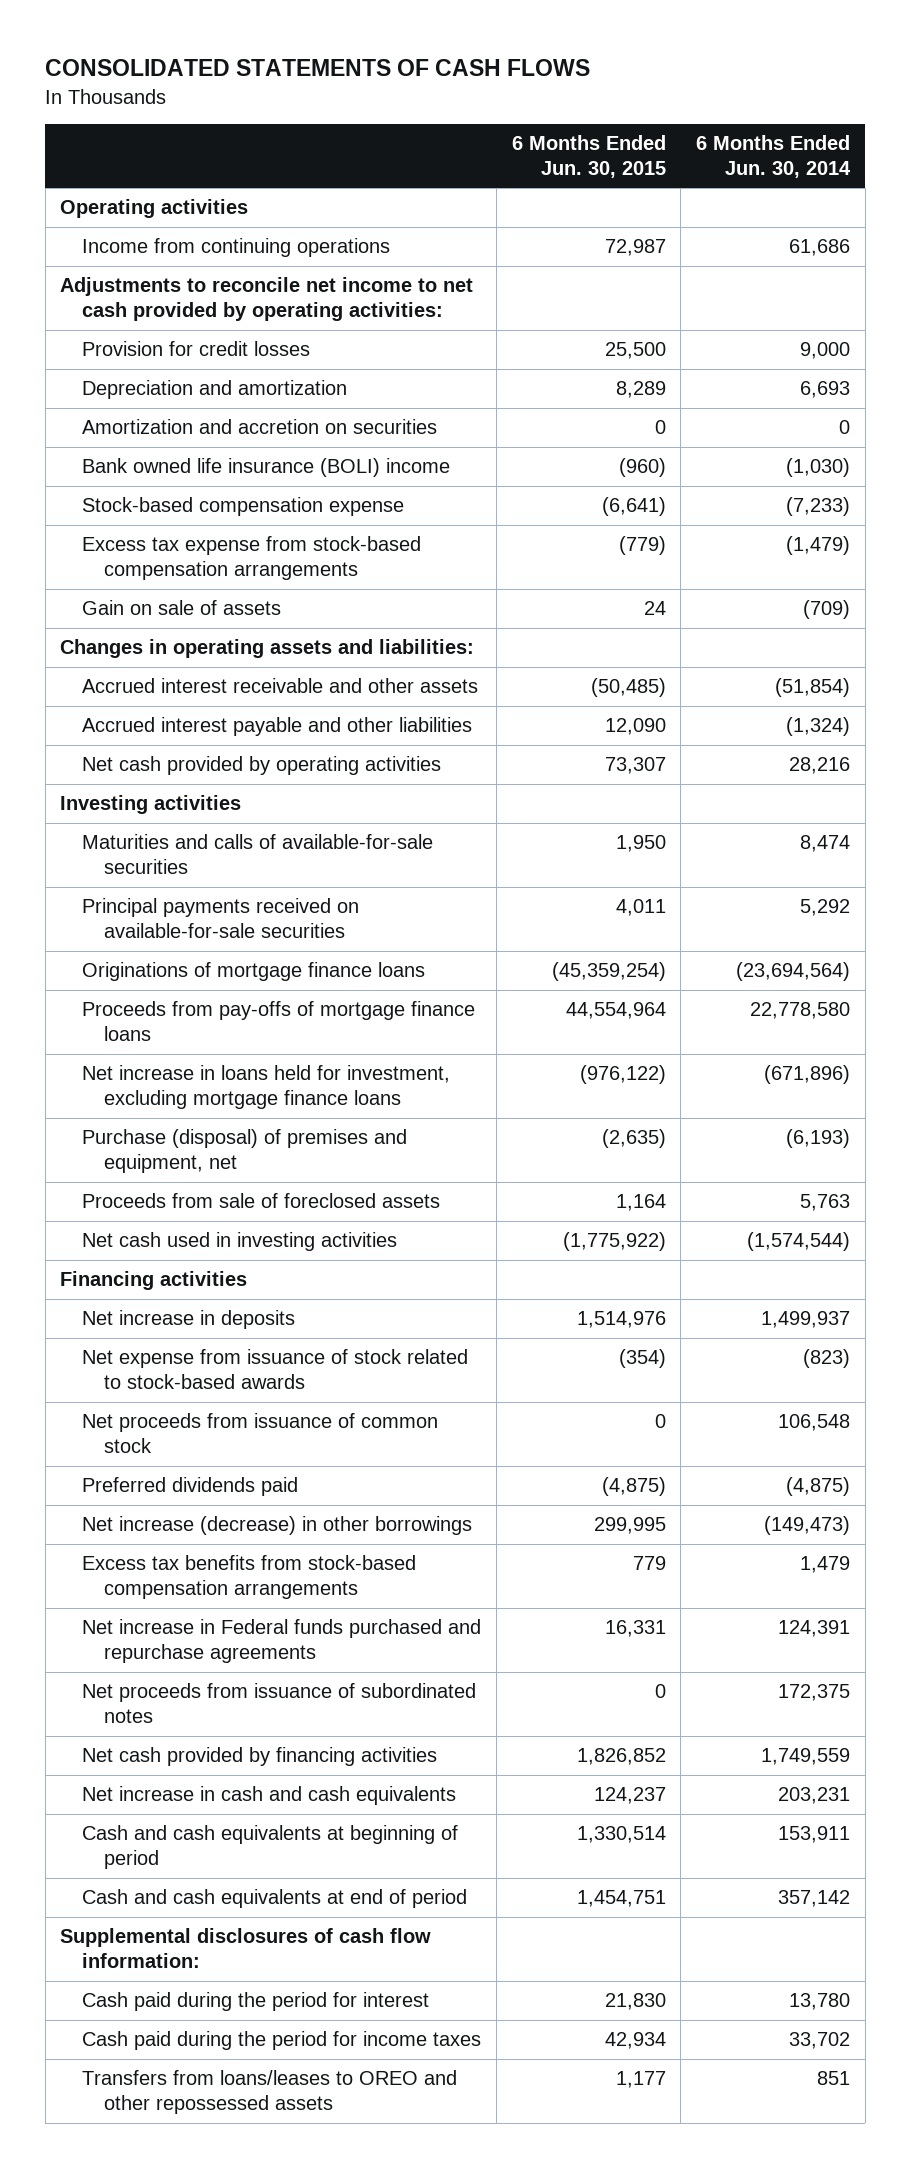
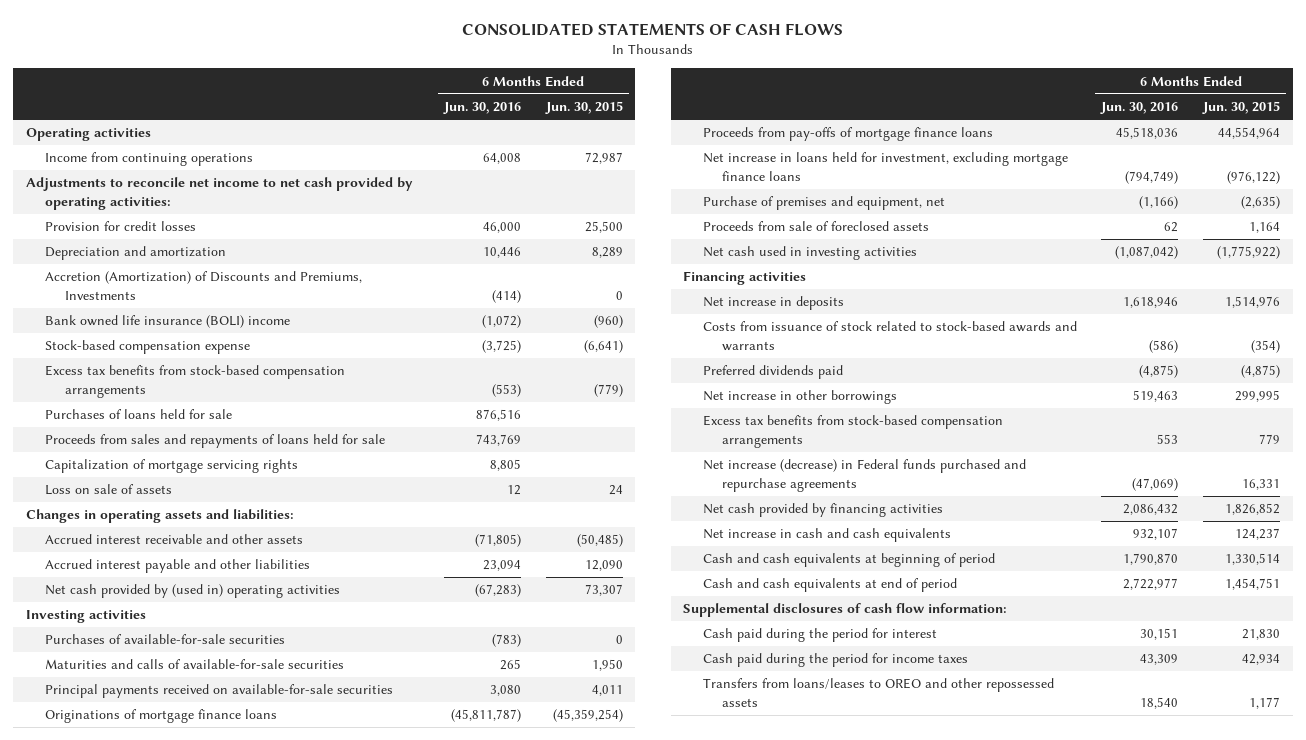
[696,135,852,178] 6 Months Ended Jun. 30, 2014 -> none
none -> [443,102,522,115] Jun. 30, 2016
[82,419,438,435] Amortization and accretion on securities -> [45,271,363,300] Accretion (Amortization) of Discounts and Premiums, Investments
[82,536,422,581] Excess tax expense from stock-based compensation arrangements -> [45,365,346,398] Excess tax benefits from stock-based compensation arrangements
none -> [45,409,233,420] Purchases of loans held for sale
none -> [45,434,386,449] Proceeds from sales and repayments of loans held for sale
none -> [45,459,299,474] Capitalization of mortgage servicing rights
[82,600,282,616] Gain on sale of assets -> [45,484,173,496] Loss on sale of assets
[82,756,442,776] Net cash provided by operating activities -> [45,584,341,599] Net cash provided by (used in) operating activities
none -> [45,634,286,645] Purchases of available-for-sale securities
[82,1129,408,1174] Purchase (disposal) of premises and equipment, net -> [702,196,945,211] Purchase of premises and equipment, net
[82,1413,439,1454] Net proceeds from issuance of common stock -> none
[82,1349,469,1390] Net expense from issuance of stock related to stock-based awards -> [702,321,1077,351] Costs from issuance of stock related to stock-based awards and warrants
[82,1516,473,1536] Net increase (decrease) in other borrowings -> [702,390,897,405] Net increase in other borrowings
[82,1683,477,1724] Net proceeds from issuance of subordinated notes -> none
[82,1619,482,1664] Net increase in Federal funds purchased and repurchase agreements -> [702,459,1026,492] Net increase (decrease) in Federal funds purchased and repurchase agreements

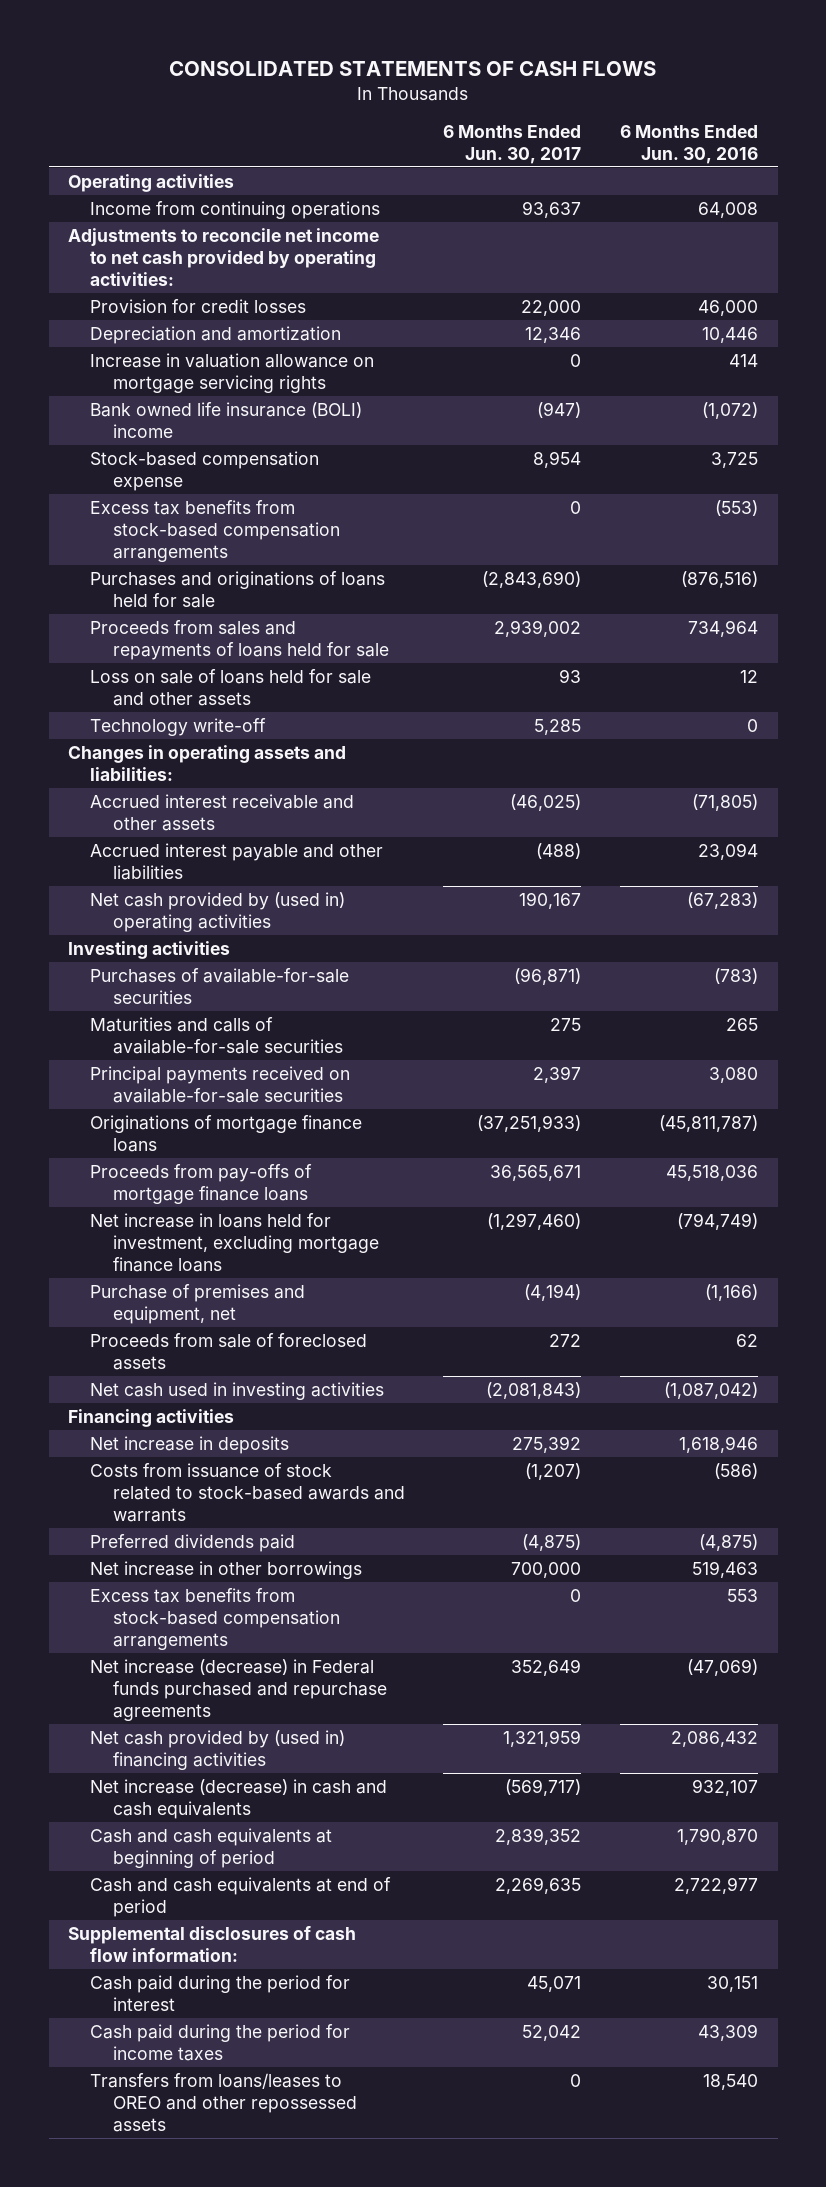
[544,101,623,115] Jun. 30, 2015 -> none
none -> [443,124,582,164] 6 Months Ended Jun. 30, 2017
[45,271,363,300] Accretion (Amortization) of Discounts and Premiums, Investments -> none
none -> [90,353,375,394] Increase in valuation allowance on mortgage servicing rights
[482,340,522,354] (3,725) -> [711,452,759,469] 3,725
[45,459,299,474] Capitalization of mortgage servicing rights -> none
[45,409,233,420] Purchases of loans held for sale -> [90,571,386,609] Purchases and originations of loans held for sale
[476,409,522,422] 876,516 -> [681,571,759,589] (876,516)
[476,434,522,447] 743,769 -> [688,620,759,638] 734,964
[45,484,173,496] Loss on sale of assets -> [90,669,372,707] Loss on sale of loans held for sale and other assets
none -> [90,718,267,737] Technology write-off
[702,503,943,518] Net cash provided by financing activities -> [90,1730,346,1771] Net cash provided by (used in) financing activities
[702,528,951,543] Net increase in cash and cash equivalents -> [90,1779,388,1820] Net increase (decrease) in cash and cash equivalents

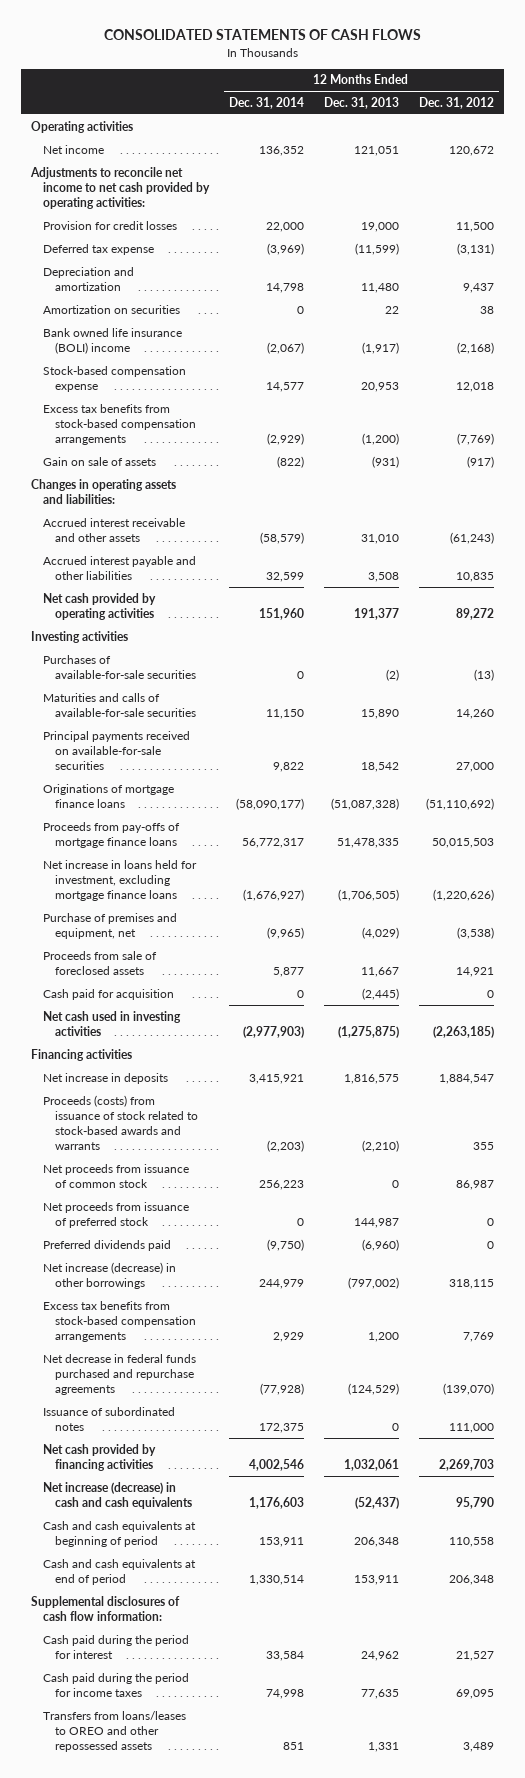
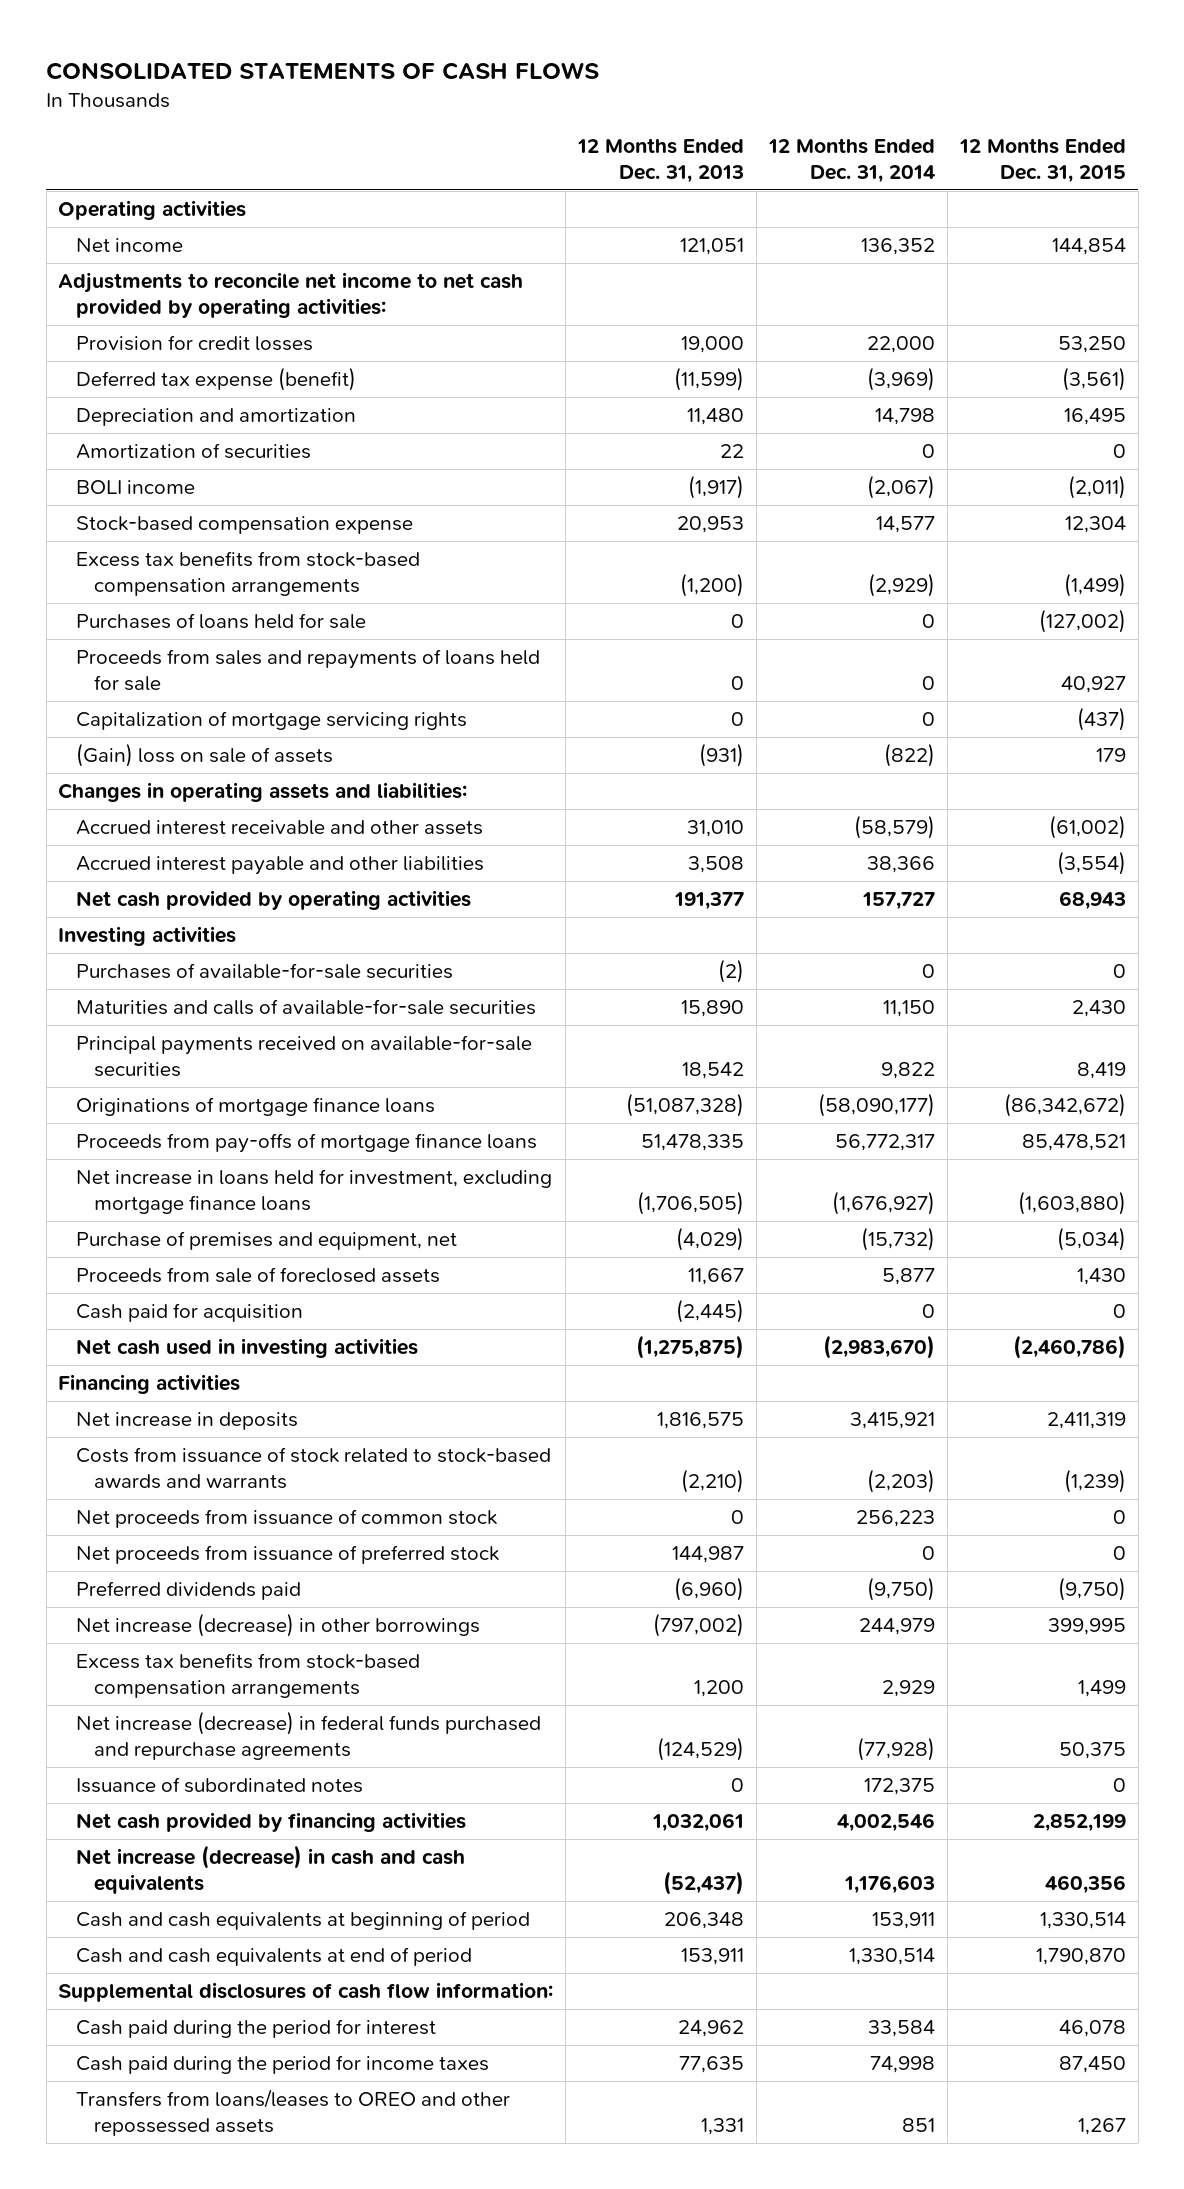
[418,96,494,109] Dec. 31, 2012 -> none
none -> [958,137,1126,184] 12 Months Ended Dec. 31, 2015
[43,243,155,255] Deferred tax expense -> [76,367,357,392] Deferred tax expense (benefit)
[43,304,181,314] Amortization on securities -> [76,443,312,460] Amortization of securities
[43,327,183,354] Bank owned life insurance (BOLI) income -> [76,480,196,495] BOLI income
none -> [76,613,367,630] Purchases of loans held for sale
none -> [76,649,541,692] Proceeds from sales and repayments of loans held for sale
none -> [76,711,468,731] Capitalization of mortgage servicing rights
[43,456,157,466] Gain on sale of assets -> [76,743,334,768] (Gain) loss on sale of assets
[266,571,305,582] 32,599 -> [866,856,935,874] 38,366
[259,607,305,620] 151,960 -> [861,892,935,911] 157,727
[267,926,305,939] (9,965) -> [860,1227,935,1252] (15,732)
[243,1025,305,1038] (2,977,903) -> [822,1335,935,1360] (2,983,670)
[43,1094,199,1151] Proceeds (costs) from issuance of stock related to stock-based awards and warrants -> [76,1447,552,1490] Costs from issuance of stock related to stock-based awards and warrants
[43,1353,197,1396] Net decrease in federal funds purchased and repurchase agreements -> [76,1711,542,1761] Net increase (decrease) in federal funds purchased and repurchase agreements

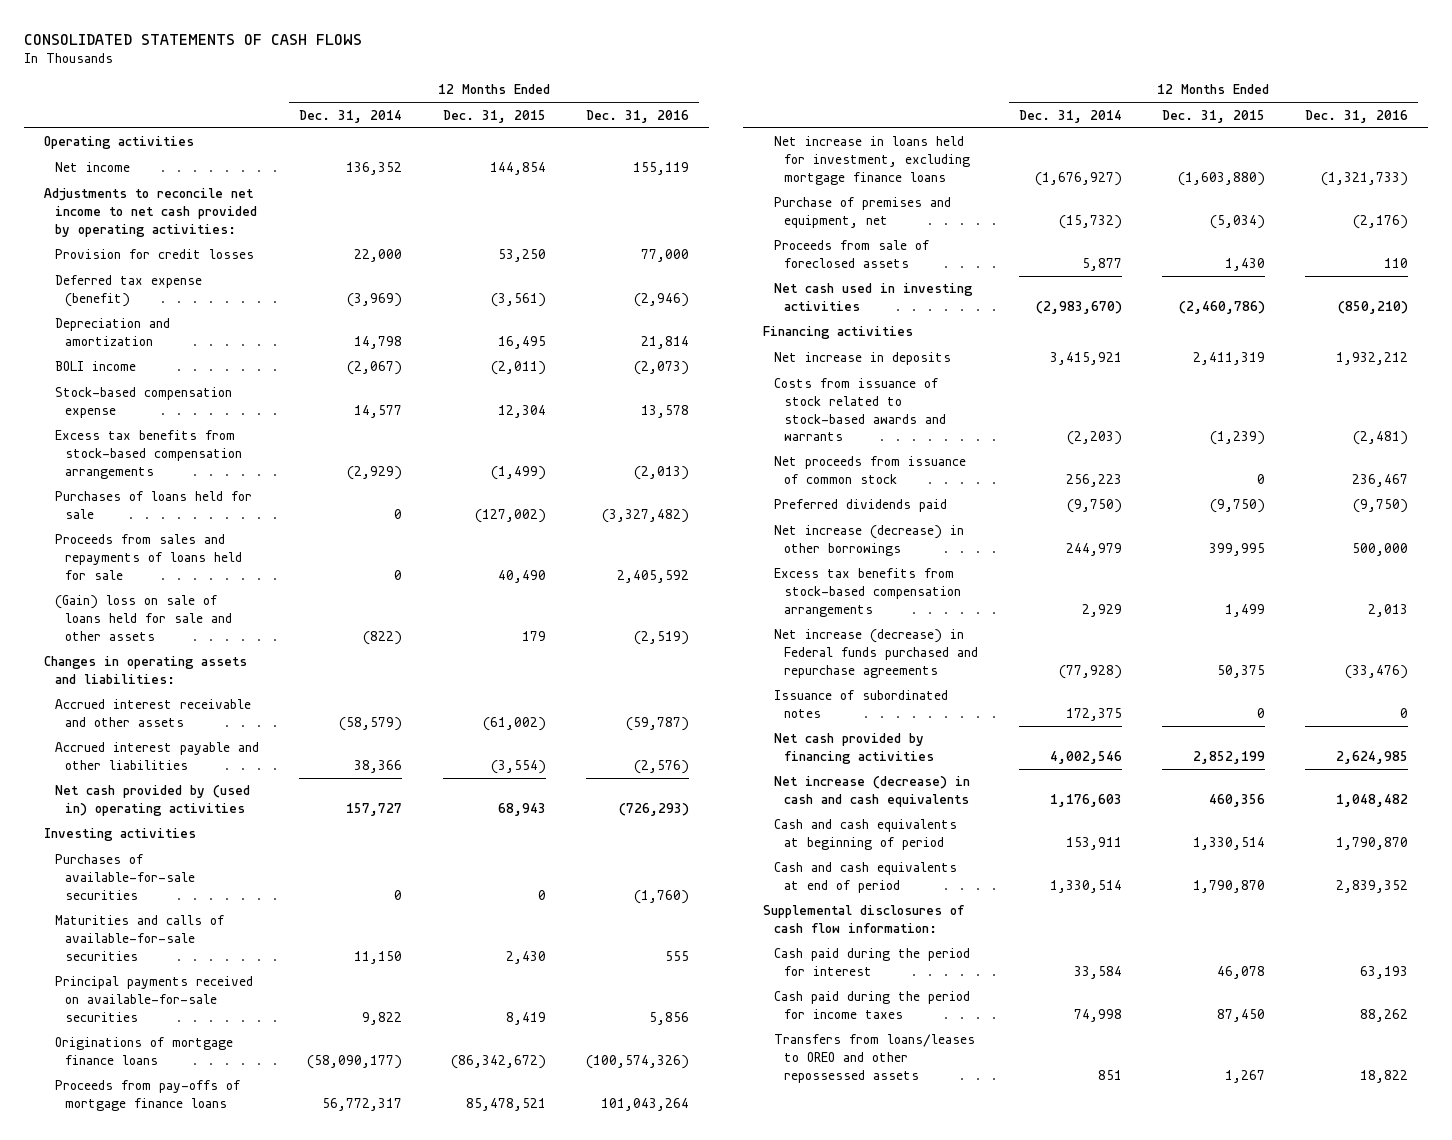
[577,137,745,184] 12 Months Ended Dec. 31, 2013 -> none
none -> [585,109,689,123] Dec. 31, 2016
[76,443,312,460] Amortization of securities -> none
[76,711,468,731] Capitalization of mortgage servicing rights -> none
[1060,676,1126,694] 40,927 -> [497,569,546,583] 40,490
[76,743,334,768] (Gain) loss on sale of assets -> [54,595,233,641] (Gain) loss on sale of loans held for sale and other assets
[76,890,472,911] Net cash provided by operating activities -> [54,785,250,817] Net cash provided by (used in) operating activities
[76,1303,304,1323] Cash paid for acquisition -> none
[76,1545,500,1565] Net proceeds from issuance of preferred stock -> none
[76,1711,542,1761] Net increase (decrease) in federal funds purchased and repurchase agreements -> [773,629,979,678] Net increase (decrease) in Federal funds purchased and repurchase agreements

